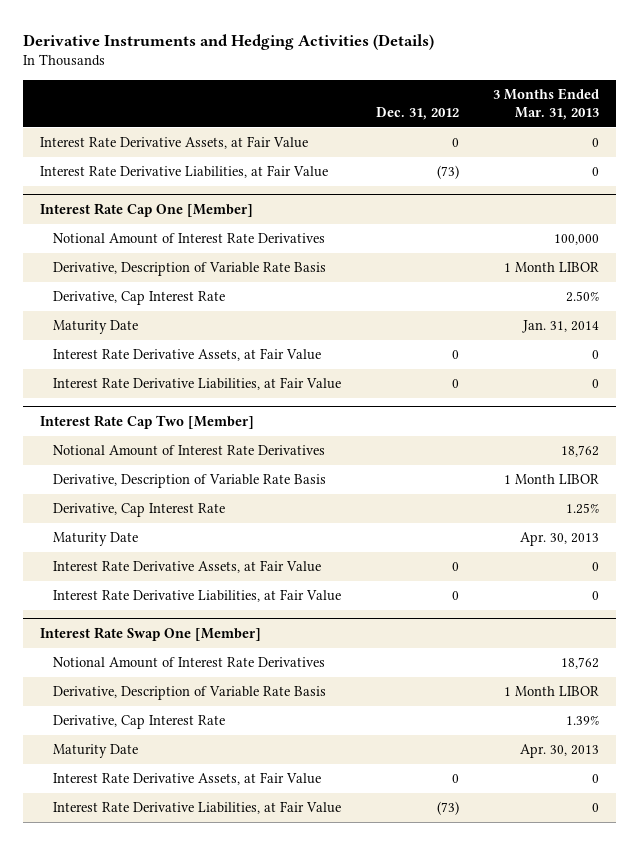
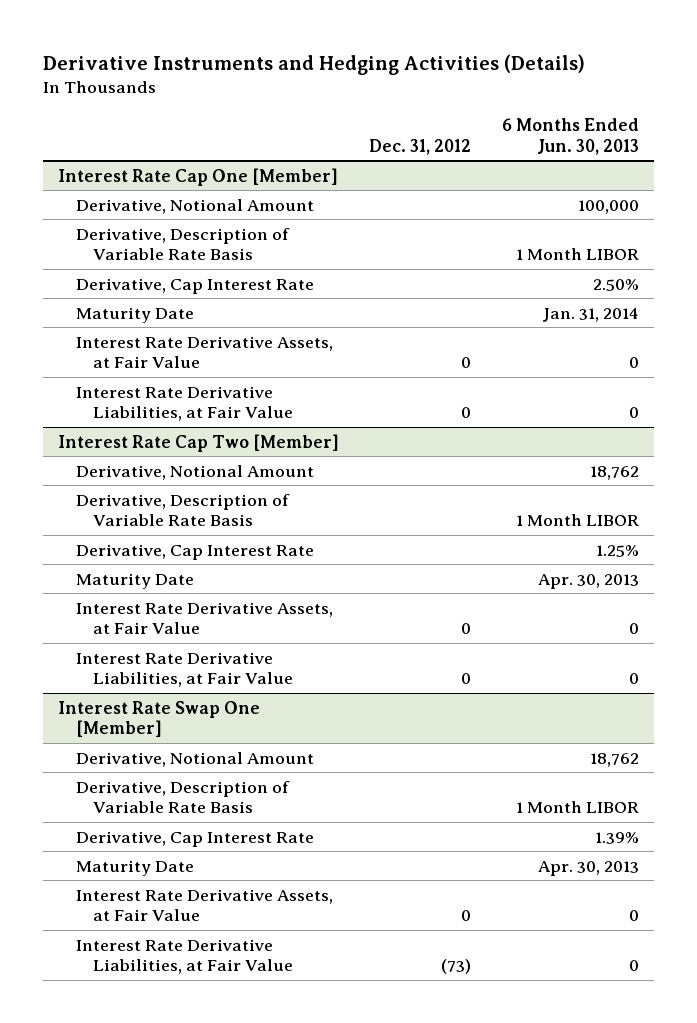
[493,87,600,120] 3 Months Ended Mar. 31, 2013 -> none
none -> [501,118,639,155] 6 Months Ended Jun. 30, 2013
[40,136,309,150] Interest Rate Derivative Assets, at Fair Value -> none
[40,165,329,179] Interest Rate Derivative Liabilities, at Fair Value -> none
[52,233,325,245] Notional Amount of Interest Rate Derivatives -> none
none -> [75,198,314,214] Derivative, Notional Amount
[52,445,325,457] Notional Amount of Interest Rate Derivatives -> none
none -> [75,464,314,480] Derivative, Notional Amount
[52,657,325,669] Notional Amount of Interest Rate Derivatives -> none
none -> [75,751,314,767] Derivative, Notional Amount

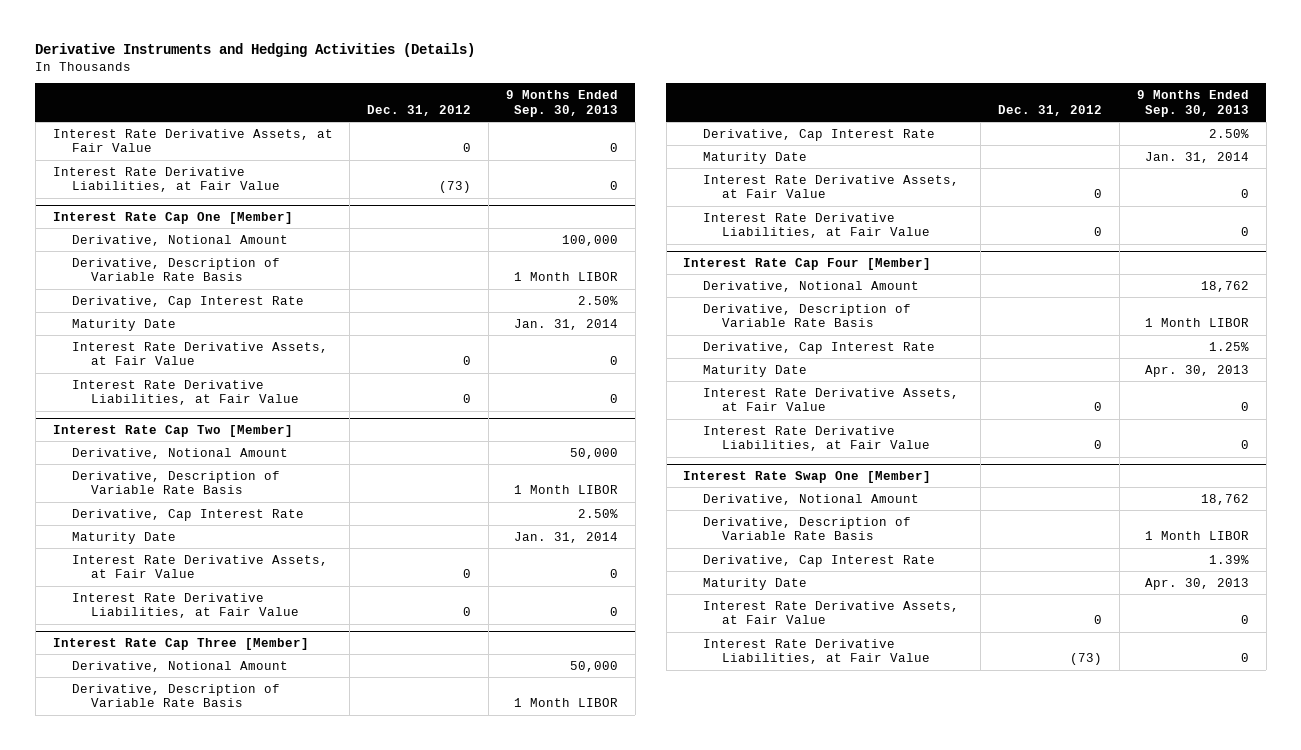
[501,118,639,155] 6 Months Ended Jun. 30, 2013 -> none
none -> [505,90,618,117] 9 Months Ended Sep. 30, 2013
none -> [52,128,333,153] Interest Rate Derivative Assets, at Fair Value
none -> [52,166,280,193] Interest Rate Derivative Liabilities, at Fair Value
none -> [52,637,309,650] Interest Rate Cap Three [Member]
none -> [71,660,288,672] Derivative, Notional Amount
none -> [71,683,280,708] Derivative, Description of Variable Rate Basis
none -> [702,128,935,141] Derivative, Cap Interest Rate
none -> [702,151,807,164] Maturity Date
none -> [702,174,959,199] Interest Rate Derivative Assets, at Fair Value
none -> [702,212,930,239] Interest Rate Derivative Liabilities, at Fair Value
none -> [683,257,932,270] Interest Rate Cap Four [Member]
none -> [702,280,919,292] Derivative, Notional Amount
none -> [702,303,911,328] Derivative, Description of Variable Rate Basis
none -> [702,341,935,354] Derivative, Cap Interest Rate
none -> [702,364,807,377] Maturity Date
none -> [702,387,959,412] Interest Rate Derivative Assets, at Fair Value
none -> [702,425,930,452] Interest Rate Derivative Liabilities, at Fair Value

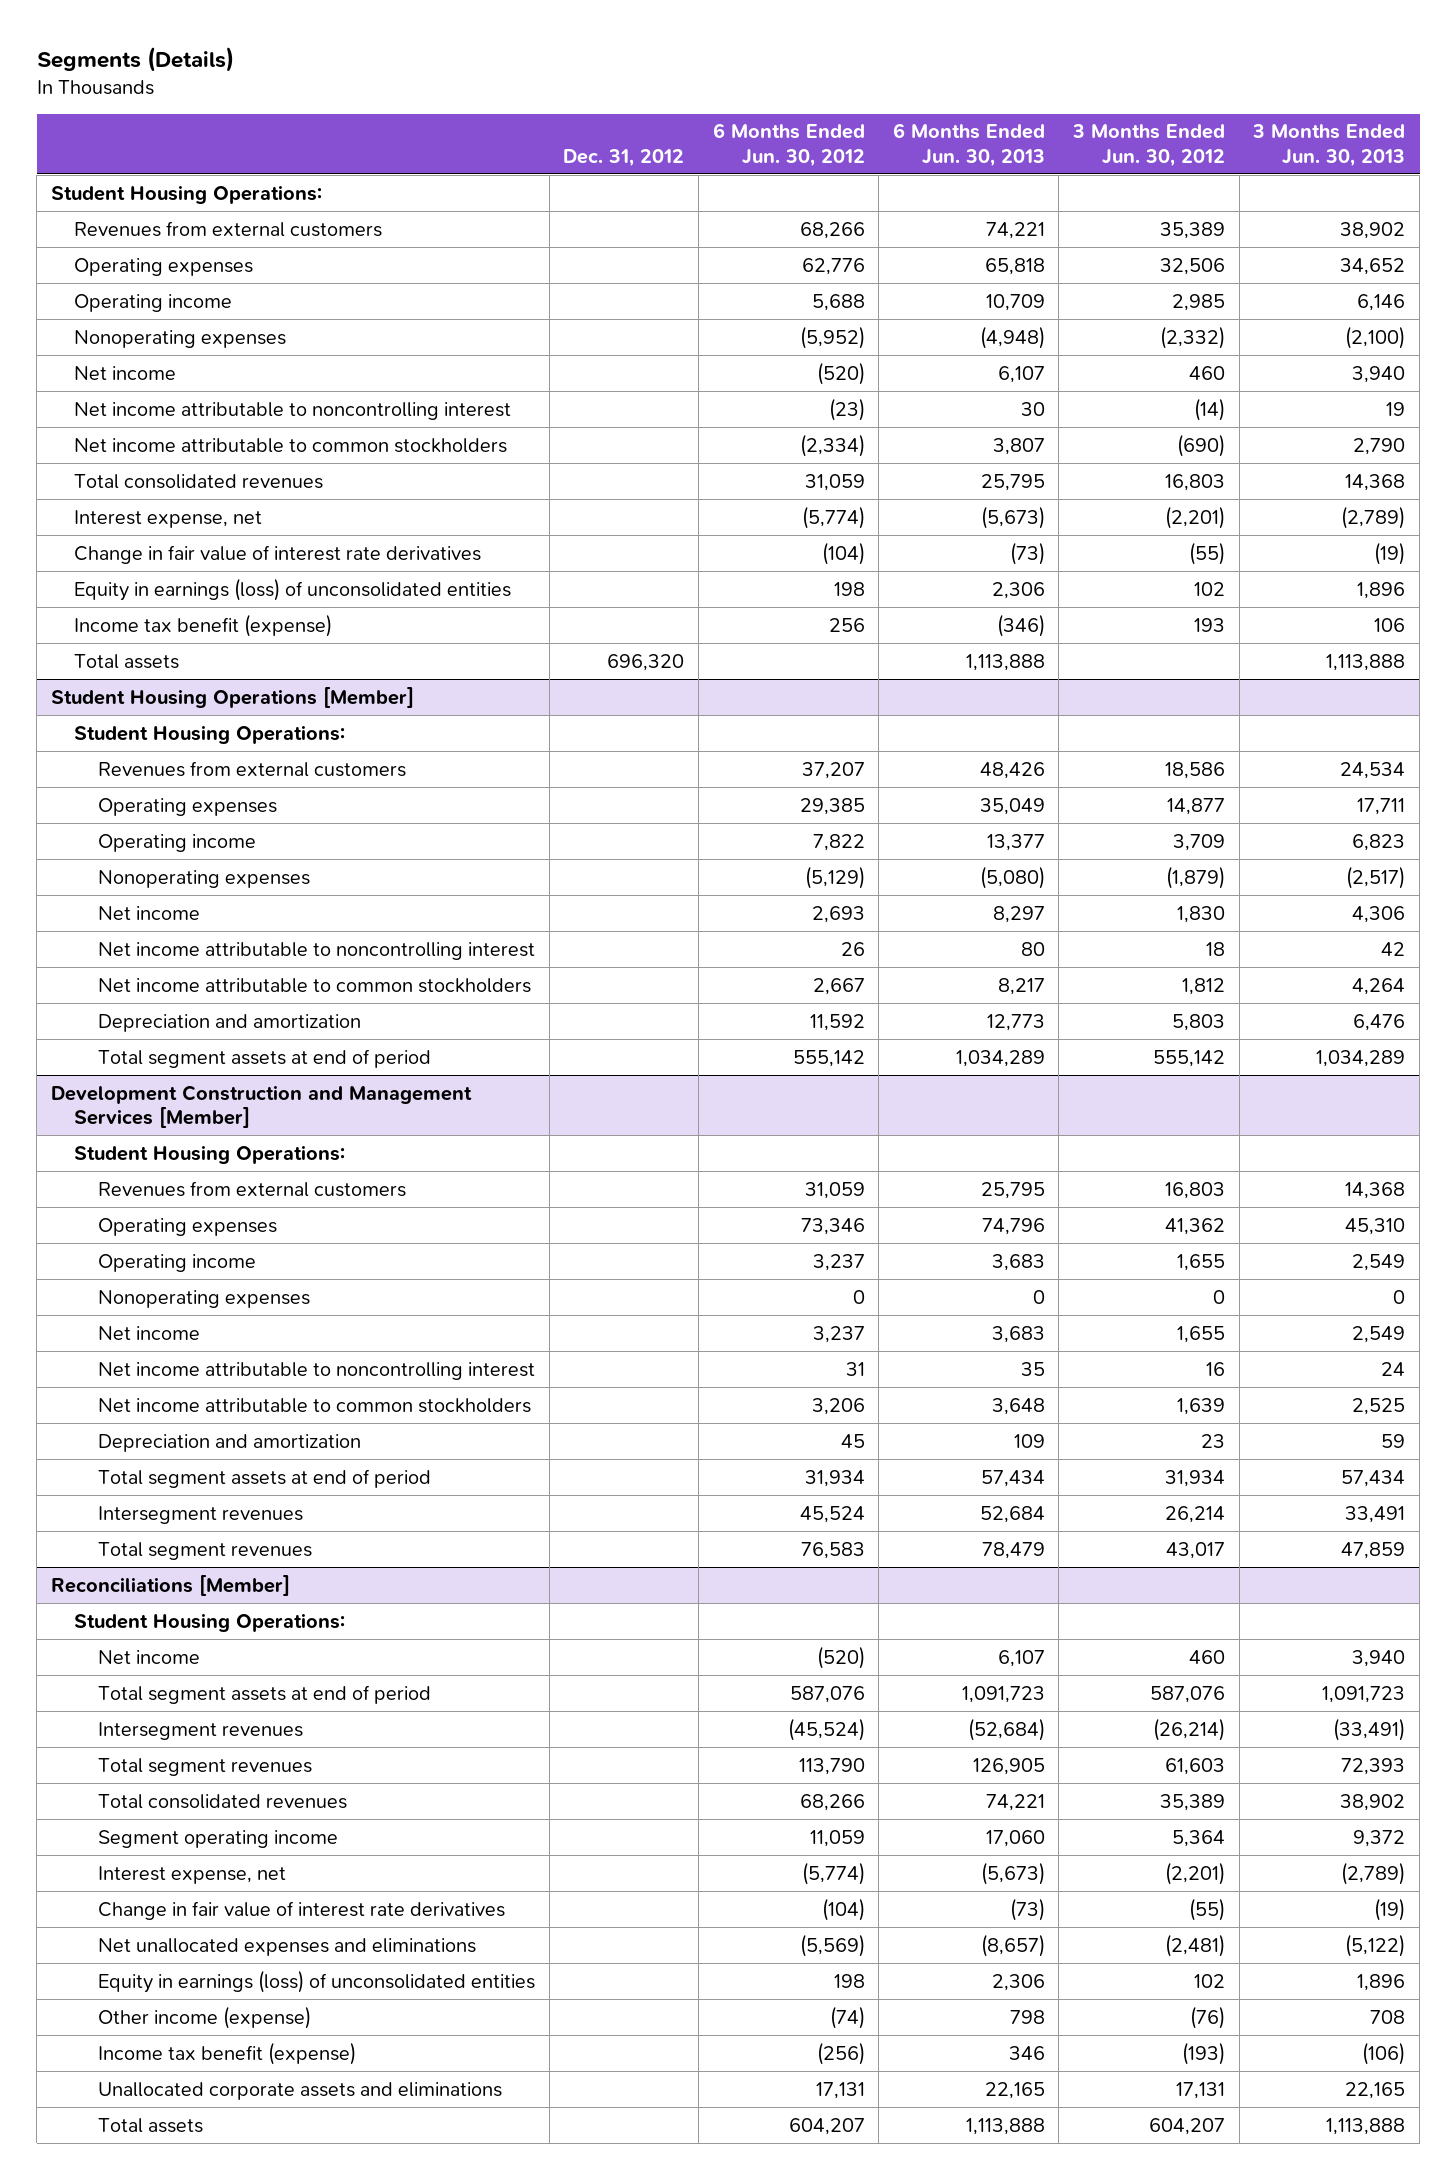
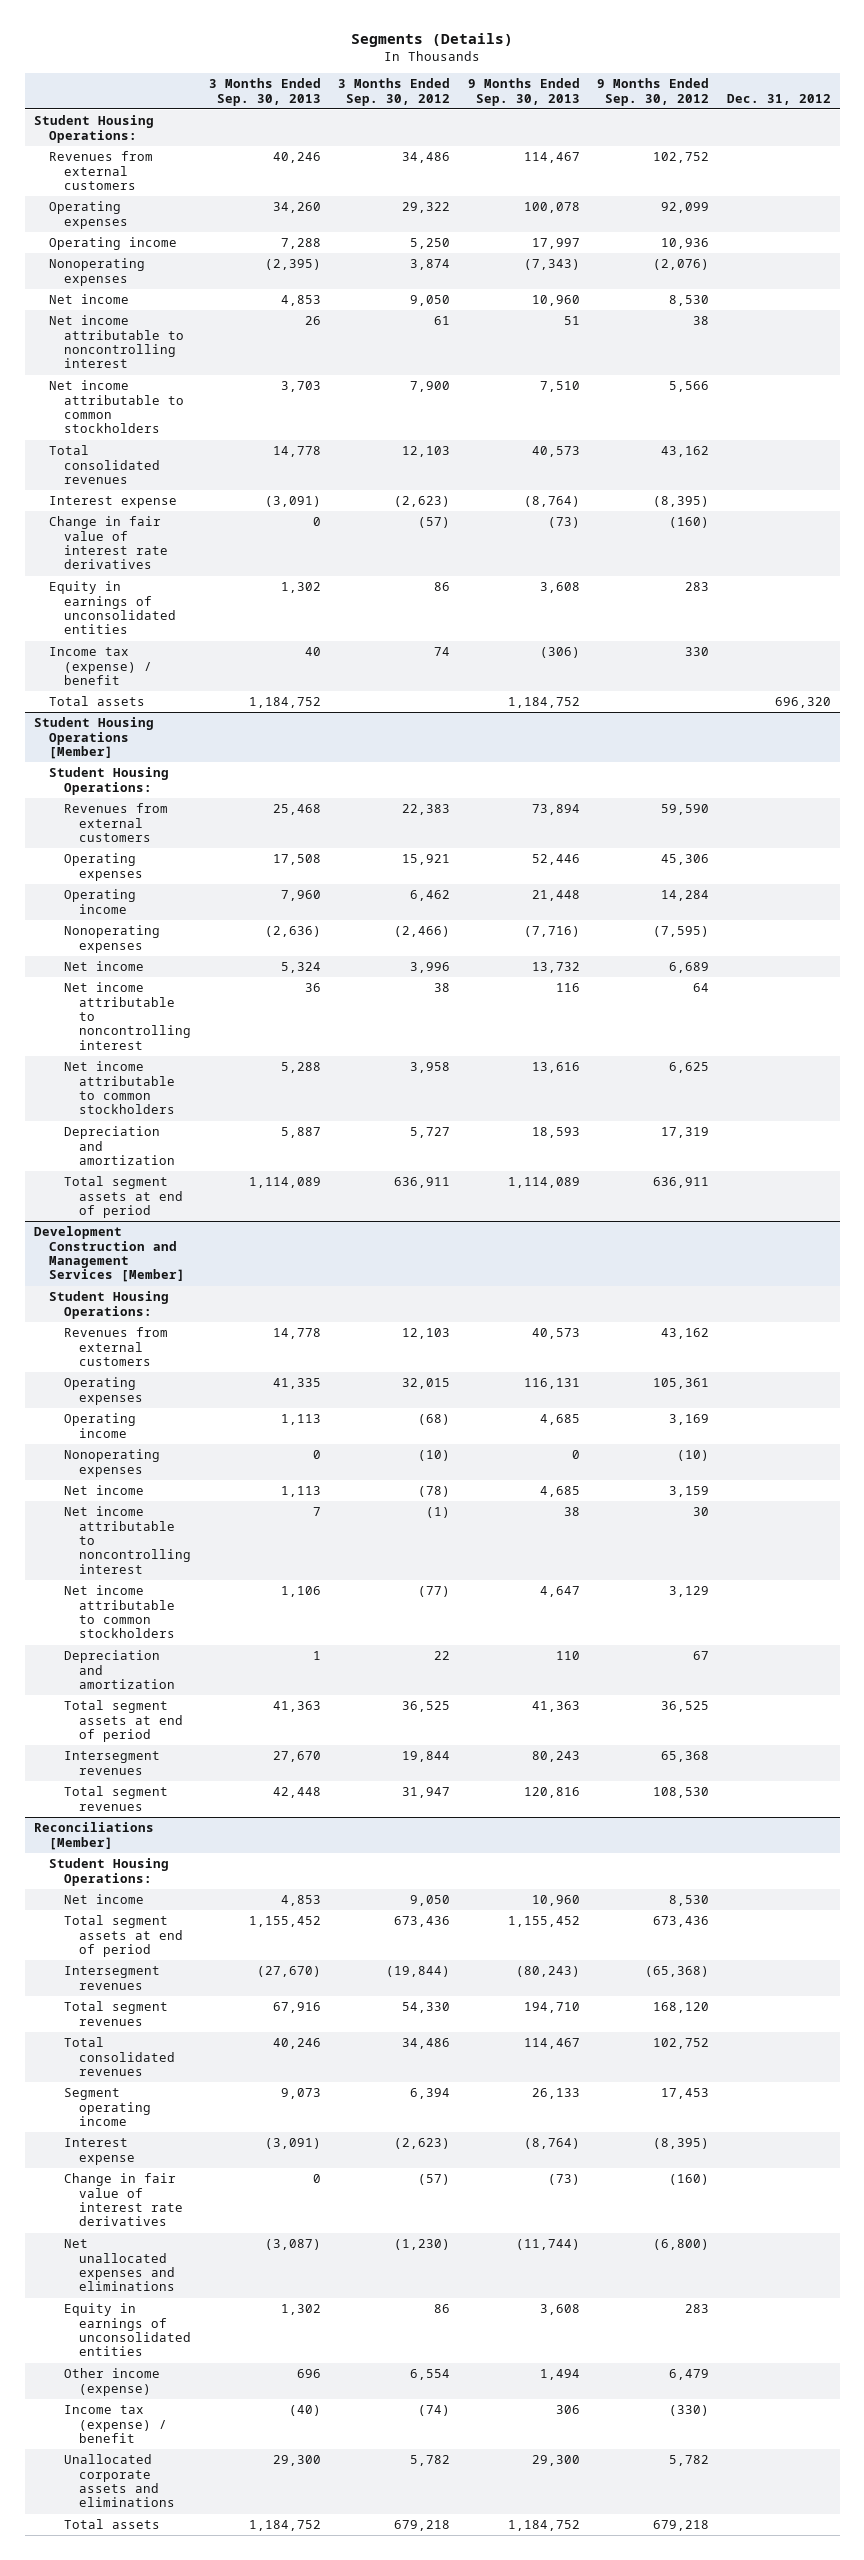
[712,123,865,167] 6 Months Ended Jun. 30, 2012 -> none
[892,123,1045,167] 6 Months Ended Jun. 30, 2013 -> none
[1072,124,1226,167] 3 Months Ended Jun. 30, 2012 -> none
[1252,124,1406,167] 3 Months Ended Jun. 30, 2013 -> none
none -> [208,78,321,106] 3 Months Ended Sep. 30, 2013
none -> [338,78,451,106] 3 Months Ended Sep. 30, 2012
none -> [467,78,580,106] 9 Months Ended Sep. 30, 2013
none -> [597,78,710,106] 9 Months Ended Sep. 30, 2012
[74,509,263,528] Interest expense, net -> [48,496,177,509] Interest expense
[74,577,512,601] Equity in earnings (loss) of unconsolidated entities -> [48,581,176,635] Equity in earnings of unconsolidated entities
[74,613,333,637] Income tax benefit (expense) -> [48,647,152,685] Income tax (expense) / benefit
[97,1865,286,1884] Interest expense, net -> [63,2138,136,2165] Interest expense
[97,1969,535,1993] Equity in earnings (loss) of unconsolidated entities -> [63,2303,192,2357] Equity in earnings of unconsolidated entities
[97,2041,356,2065] Income tax benefit (expense) -> [63,2405,168,2443] Income tax (expense) / benefit

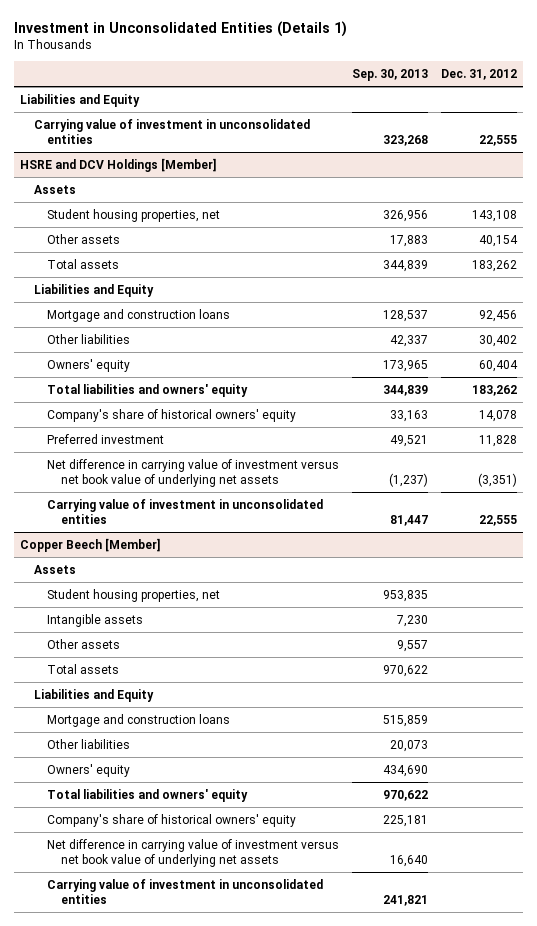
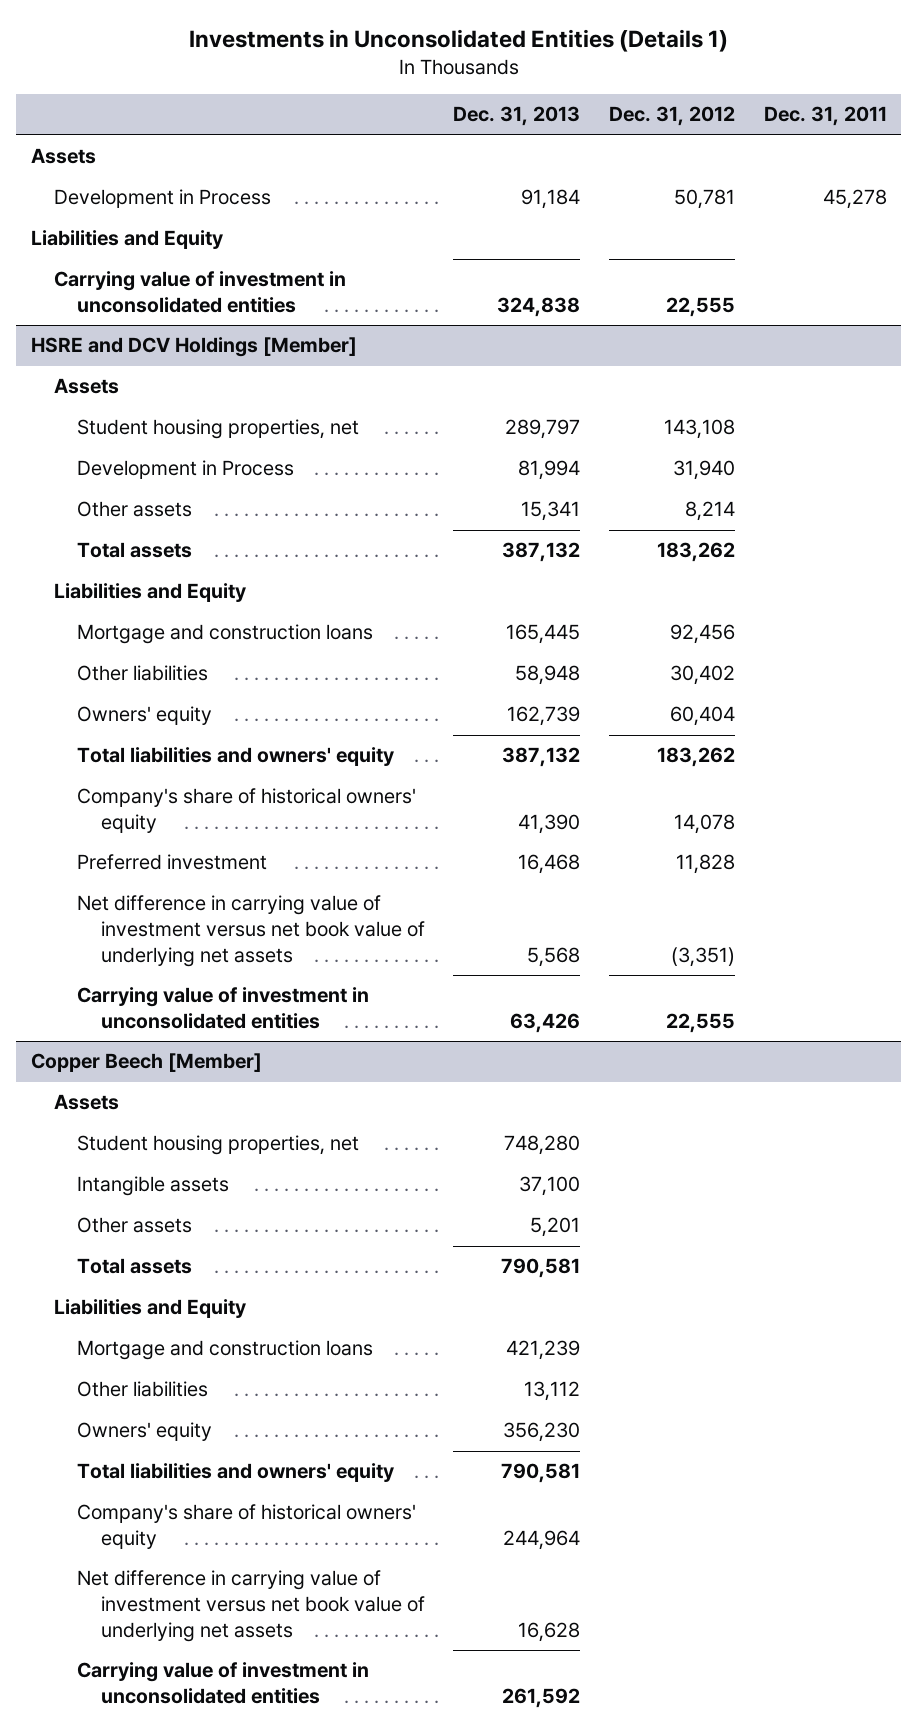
[13,20,347,37] Investment in Unconsolidated Entities (Details 1) -> [188,29,728,53] Investments in Unconsolidated Entities (Details 1)
[351,69,428,82] Sep. 30, 2013 -> none
none -> [453,106,581,127] Dec. 31, 2013
none -> [763,106,887,127] Dec. 31, 2011
none -> [30,148,96,165] Assets
none -> [54,189,272,209] Development in Process
none -> [77,460,295,480] Development in Process
[478,234,518,247] 40,154 -> [685,501,736,522] 8,214

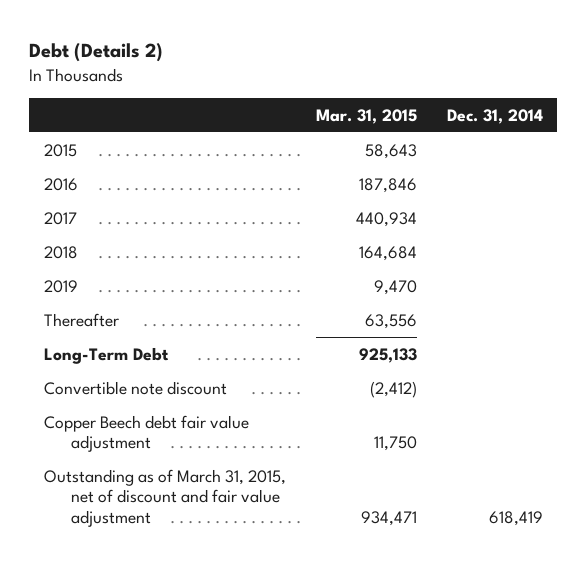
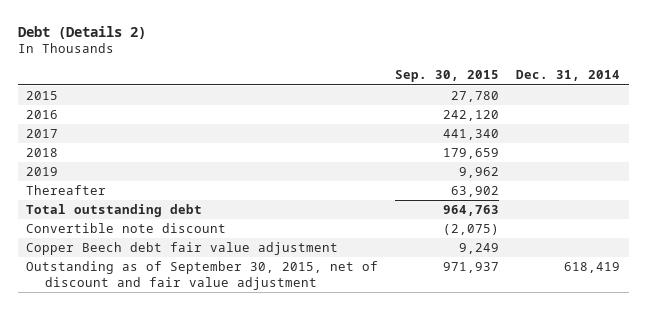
[315,108,417,124] Mar. 31, 2015 -> none
none -> [395,70,500,83] Sep. 30, 2015
[44,346,170,364] Long-Term Debt -> none
none -> [26,204,203,218] Total outstanding debt
[44,468,287,528] Outstanding as of March 31, 2015, net of discount and fair value adjustment -> [26,261,379,290] Outstanding as of September 30, 2015, net of discount and fair value adjustment

